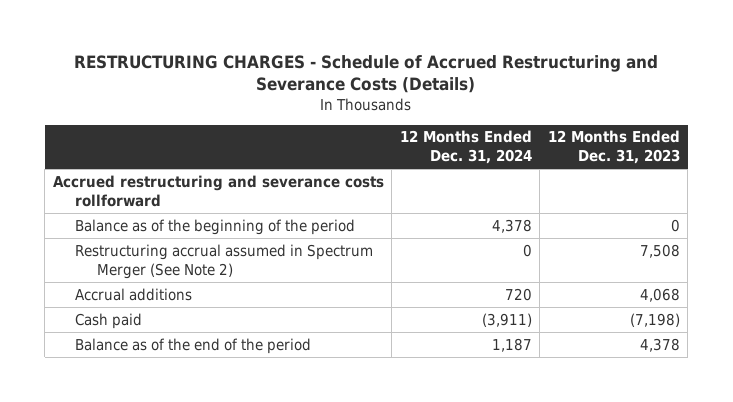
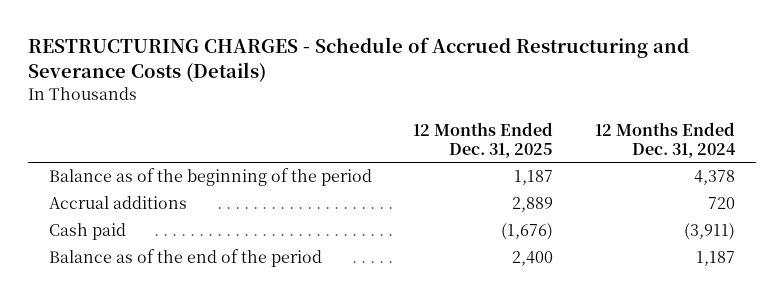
[547,130,680,165] 12 Months Ended Dec. 31, 2023 -> none
none -> [413,121,554,158] 12 Months Ended Dec. 31, 2025
[52,174,384,207] Accrued restructuring and severance costs rollforward -> none
[74,243,373,279] Restructuring accrual assumed in Spectrum Merger (See Note 2) -> none

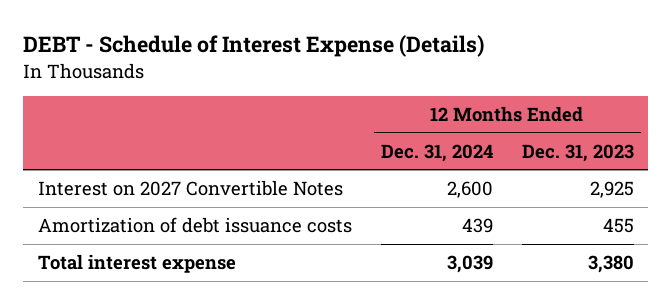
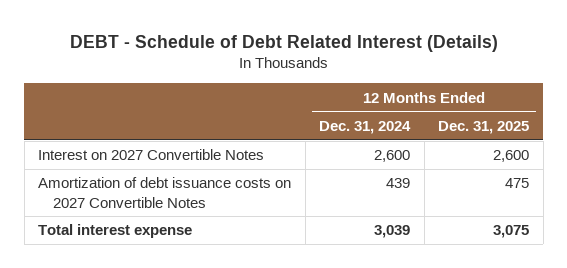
[23,35,485,58] DEBT - Schedule of Interest Expense (Details) -> [69,34,498,52] DEBT - Schedule of Debt Related Interest (Details)
[521,143,634,162] Dec. 31, 2023 -> none
none -> [438,121,530,135] Dec. 31, 2025
[37,216,352,233] Amortization of debt issuance costs -> [38,177,292,208] Amortization of debt issuance costs on 2027 Convertible Notes

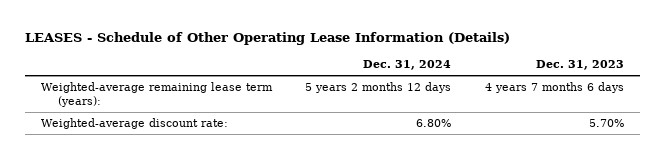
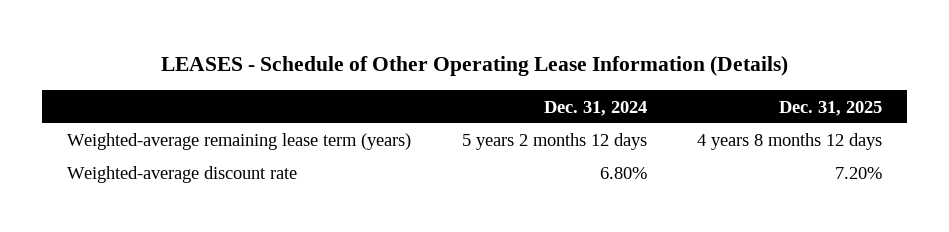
[535,60,624,71] Dec. 31, 2023 -> none
none -> [778,100,882,116] Dec. 31, 2025
[41,82,274,107] Weighted-average remaining lease term (years): -> [67,133,412,151] Weighted-average remaining lease term (years)
[41,118,229,130] Weighted-average discount rate: -> [67,166,298,184] Weighted-average discount rate

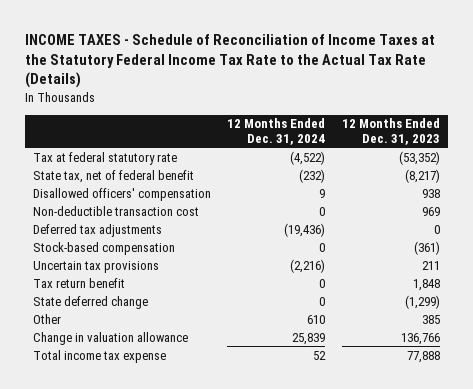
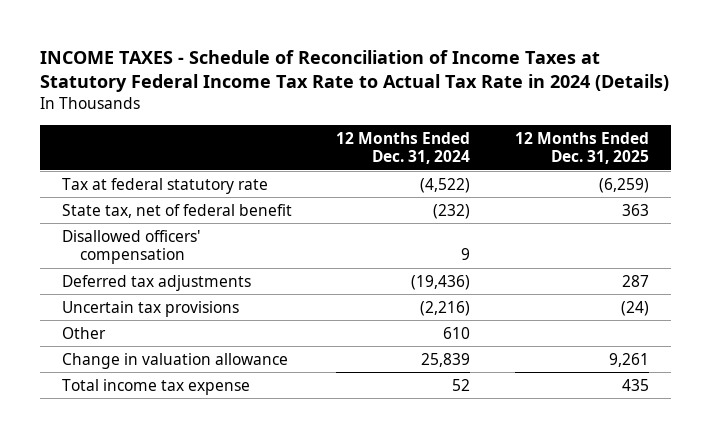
[24,33,435,89] INCOME TAXES - Schedule of Reconciliation of Income Taxes at the Statutory Federal Income Tax Rate to the Actual Tax Rate (Details) -> [39,50,669,93] INCOME TAXES - Schedule of Reconciliation of Income Taxes at Statutory Federal Income Tax Rate to Actual Tax Rate in 2024 (Details)
[341,118,440,145] 12 Months Ended Dec. 31, 2023 -> none
none -> [514,131,649,165] 12 Months Ended Dec. 31, 2025
[33,205,200,216] Non-deductible transaction cost -> none
[33,241,176,255] Stock-based compensation -> none
[33,277,126,288] Tax return benefit -> none
[33,295,149,309] State deferred change -> none

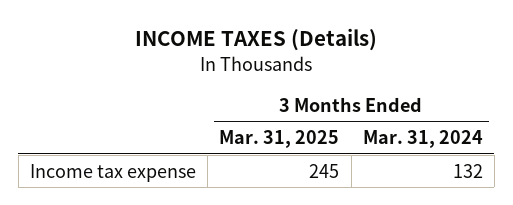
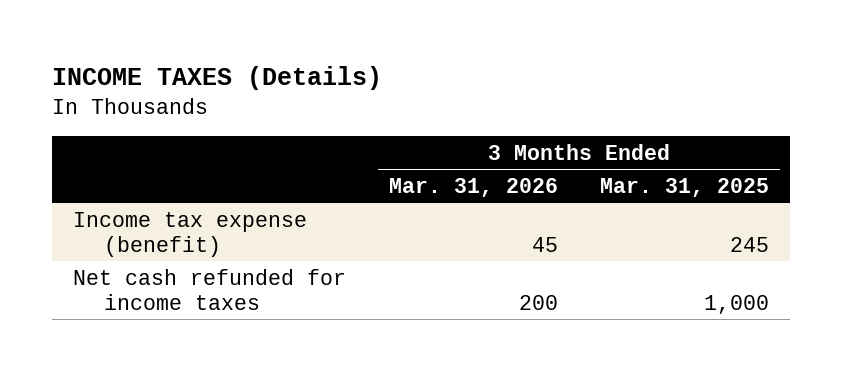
[362,129,483,148] Mar. 31, 2024 -> none
none -> [388,177,558,197] Mar. 31, 2026
[30,163,197,182] Income tax expense -> [73,211,308,257] Income tax expense (benefit)
none -> [73,268,347,310] Net cash refunded for income taxes

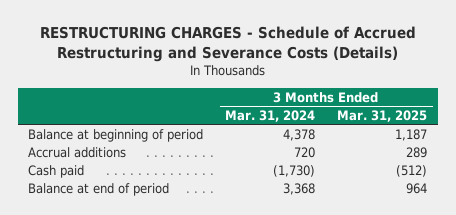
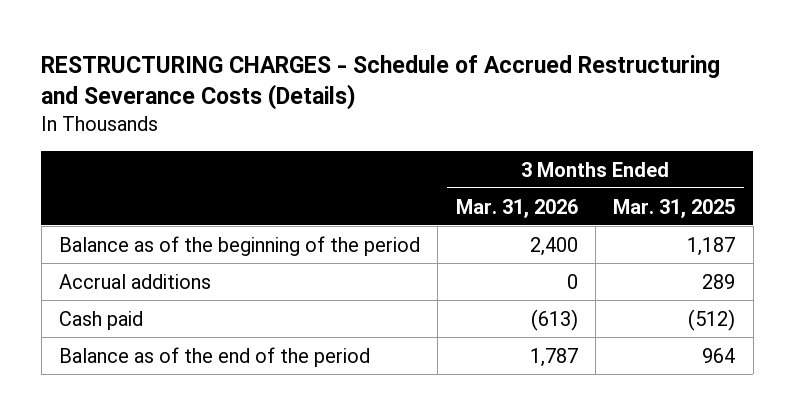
[225,109,316,122] Mar. 31, 2024 -> none
none -> [455,198,578,218] Mar. 31, 2026
[28,128,204,142] Balance at beginning of period -> [59,235,421,256] Balance as of the beginning of the period
[28,182,170,196] Balance at end of period -> [59,346,371,367] Balance as of the end of the period

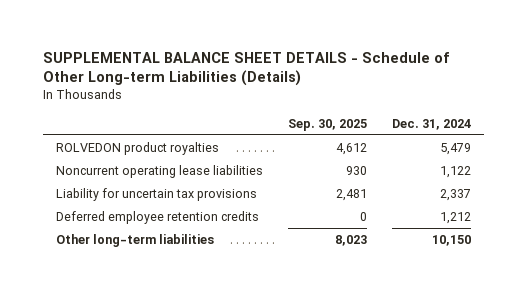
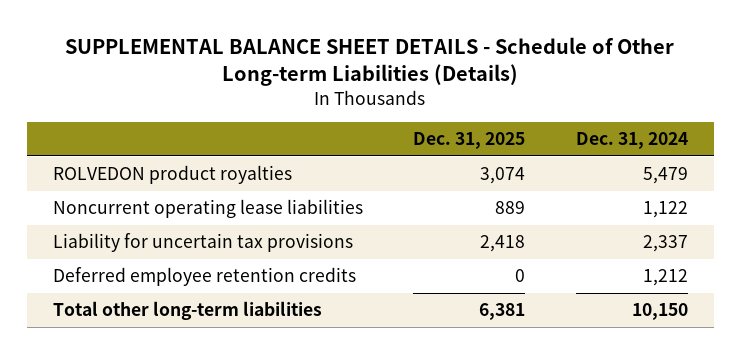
[288,118,368,131] Sep. 30, 2025 -> none
none -> [413,132,526,150] Dec. 31, 2025
[55,234,214,248] Other long-term liabilities -> [52,301,322,321] Total other long-term liabilities

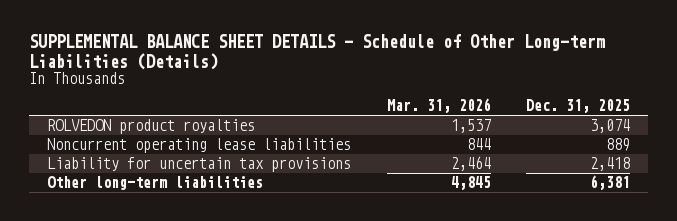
[576,132,689,150] Dec. 31, 2024 -> none
none -> [386,98,491,114] Mar. 31, 2026
[52,267,356,287] Deferred employee retention credits -> none
[52,301,322,321] Total other long-term liabilities -> [47,176,264,191] Other long-term liabilities

